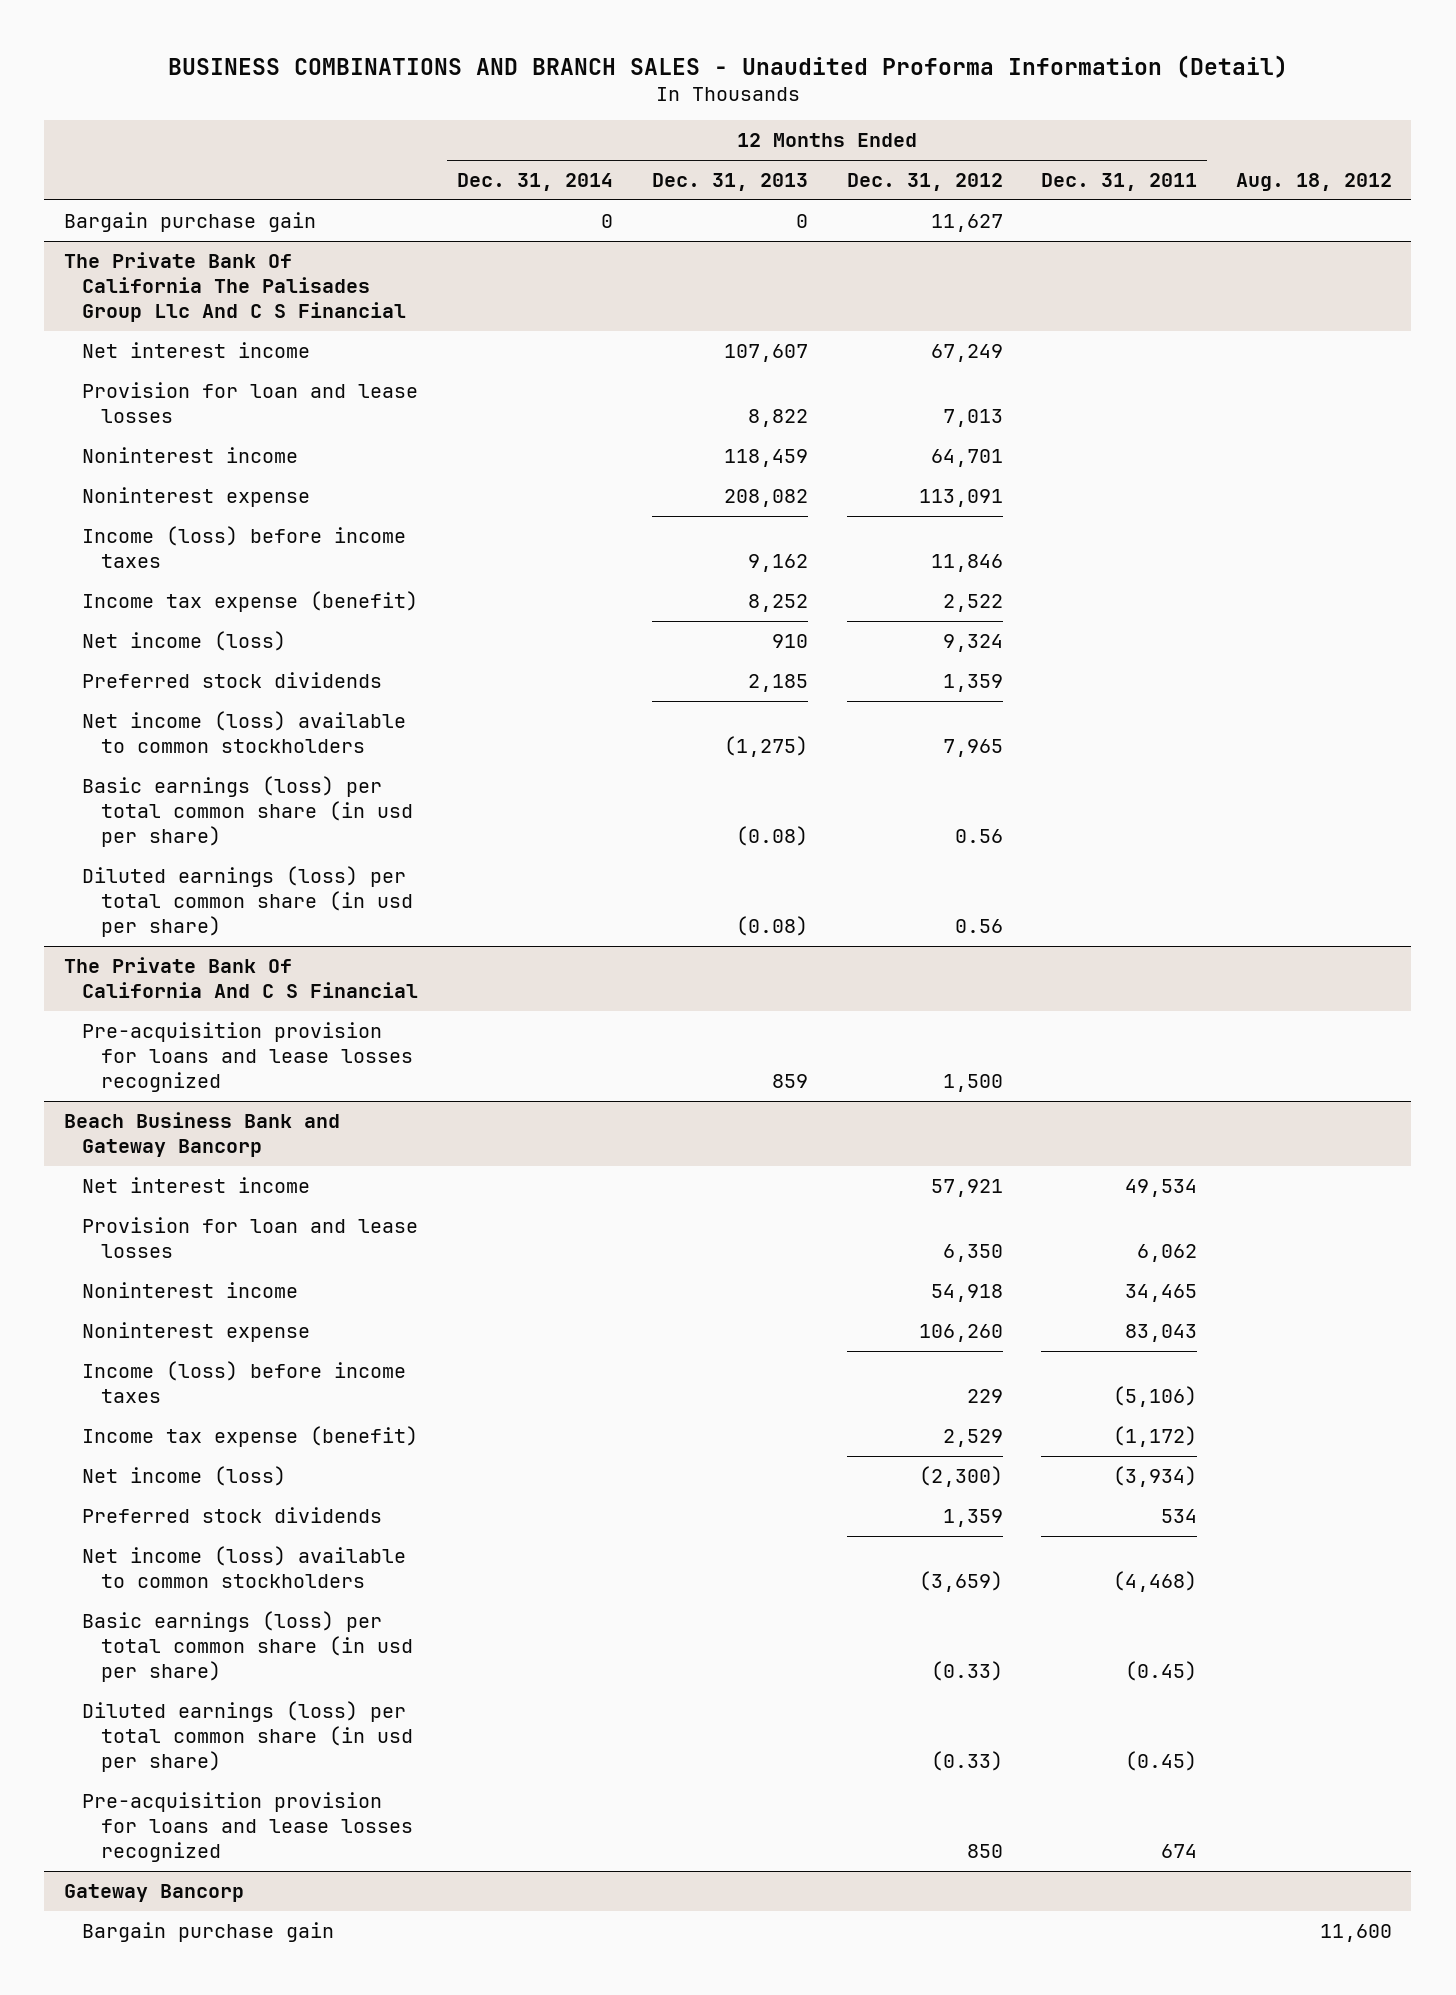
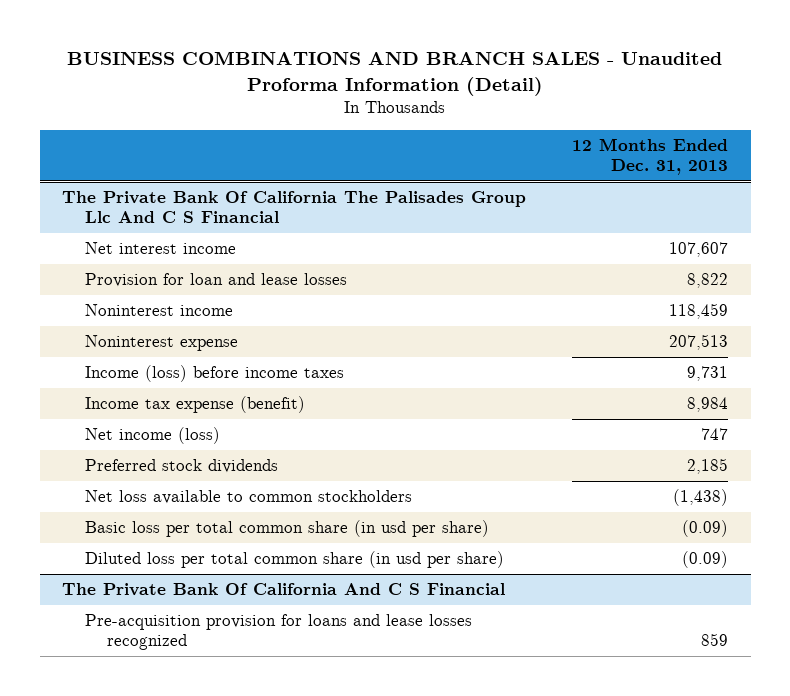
[457,172,614,191] Dec. 31, 2014 -> none
[846,172,1003,191] Dec. 31, 2012 -> none
[1041,172,1198,191] Dec. 31, 2011 -> none
[1235,172,1392,191] Aug. 18, 2012 -> none
[63,211,316,232] Bargain purchase gain -> none
[723,488,808,507] 208,082 -> [668,334,728,351] 207,513
[747,554,808,573] 9,162 -> [686,366,728,382] 9,731
[747,593,808,612] 8,252 -> [686,397,728,413] 8,984
[771,633,808,648] 910 -> [700,428,728,441] 747
[82,710,407,754] Net income (loss) available to common stockholders -> [84,490,412,505] Net loss available to common stockholders
[723,736,808,758] (1,275) -> [672,489,728,507] (1,438)
[82,775,414,848] Basic earnings (loss) per total common share (in usd per share) -> [84,520,489,538] Basic loss per total common share (in usd per share)
[735,826,808,847] (0.08) -> [681,520,728,538] (0.09)
[82,865,414,938] Diluted earnings (loss) per total common share (in usd per share) -> [84,551,504,569] Diluted loss per total common share (in usd per share)
[735,916,808,937] (0.08) -> [681,551,728,569] (0.09)
[63,1111,340,1158] Beach Business Bank and Gateway Bancorp -> none
[82,1176,311,1193] Net interest income -> none
[82,1216,419,1259] Provision for loan and lease losses -> none
[82,1281,299,1298] Noninterest income -> none
[82,1321,311,1342] Noninterest expense -> none
[82,1360,407,1404] Income (loss) before income taxes -> none
[82,1425,419,1447] Income tax expense (benefit) -> none
[82,1465,287,1486] Net income (loss) -> none
[82,1506,383,1523] Preferred stock dividends -> none
[82,1545,407,1589] Net income (loss) available to common stockholders -> none
[82,1610,414,1683] Basic earnings (loss) per total common share (in usd per share) -> none
[82,1700,414,1773] Diluted earnings (loss) per total common share (in usd per share) -> none
[82,1791,414,1863] Pre-acquisition provision for loans and lease losses recognized -> none
[63,1883,244,1902] Gateway Bancorp -> none
[82,1921,335,1942] Bargain purchase gain -> none

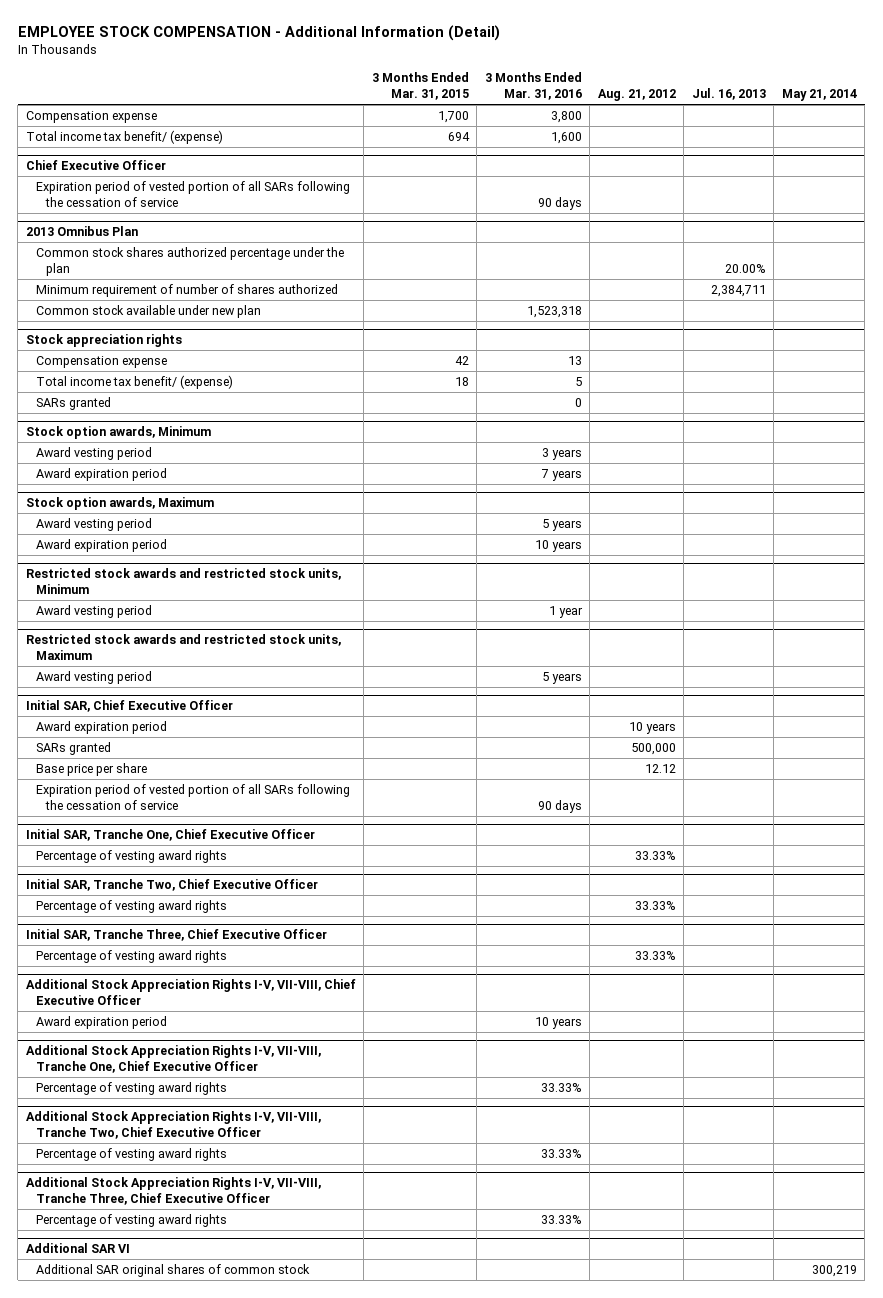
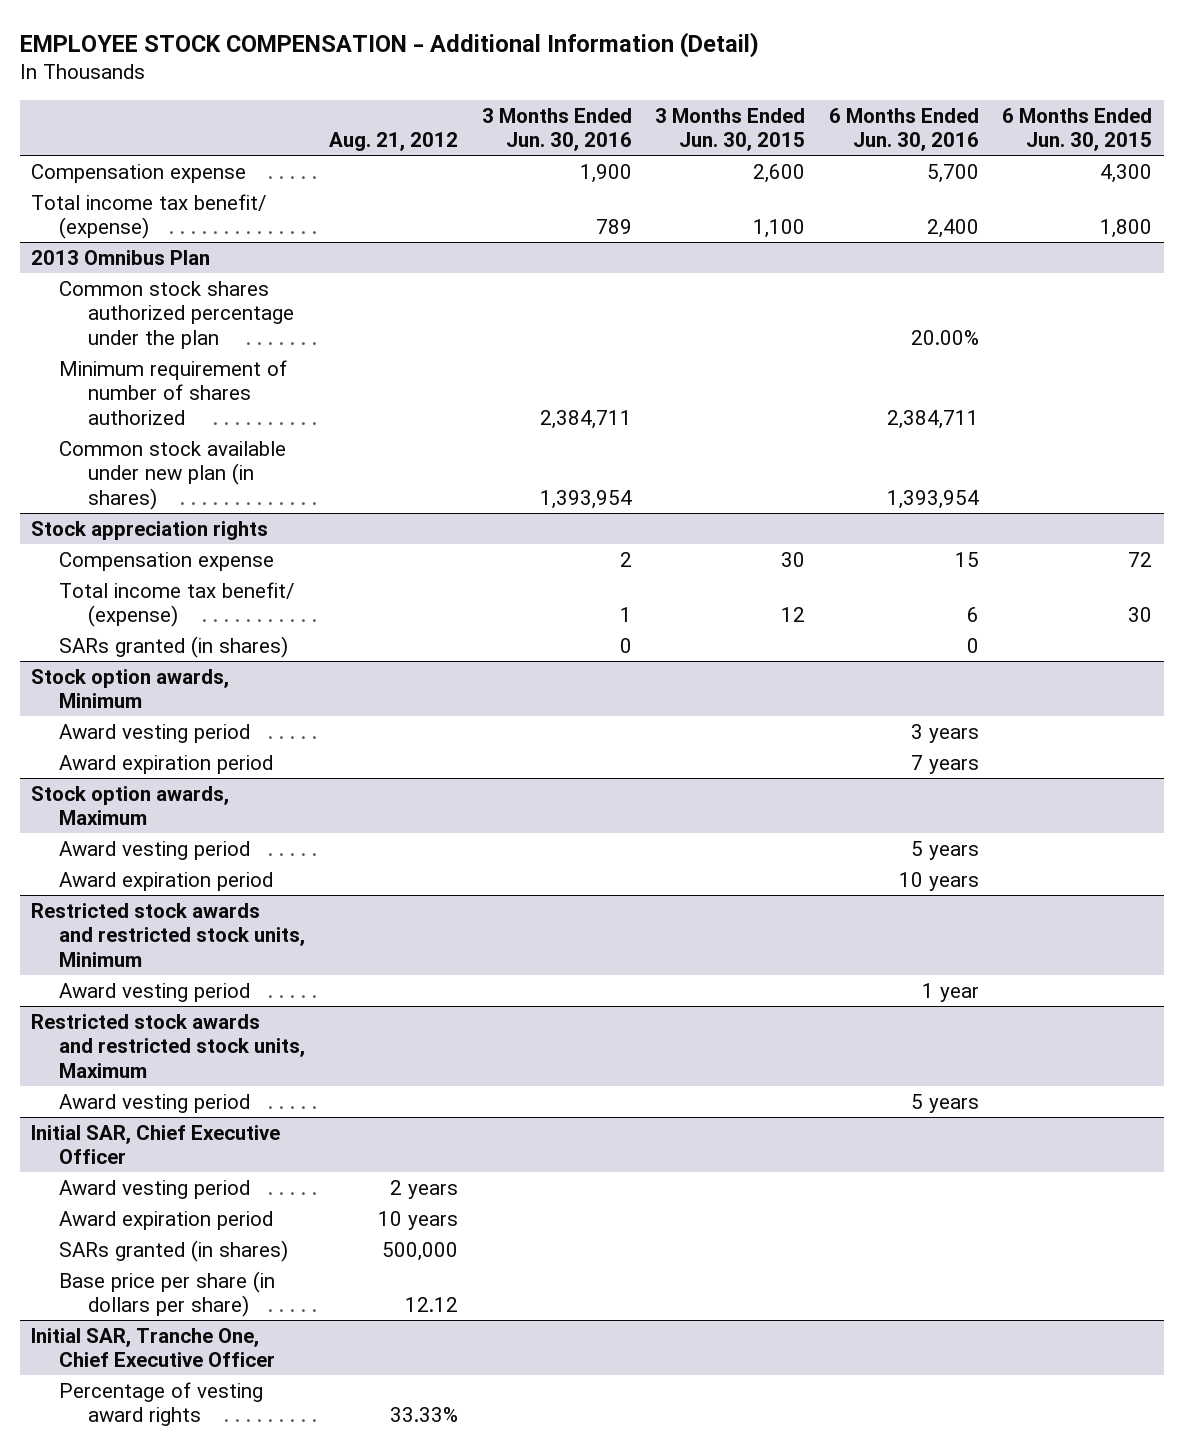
[371,71,469,101] 3 Months Ended Mar. 31, 2015 -> none
[484,71,582,101] 3 Months Ended Mar. 31, 2016 -> none
[691,88,766,101] Jul. 16, 2013 -> none
[781,89,857,102] May 21, 2014 -> none
none -> [481,107,632,152] 3 Months Ended Jun. 30, 2016
none -> [655,107,806,152] 3 Months Ended Jun. 30, 2015
none -> [828,107,979,152] 6 Months Ended Jun. 30, 2016
none -> [1002,107,1153,152] 6 Months Ended Jun. 30, 2015
[25,159,166,170] Chief Executive Officer -> none
[35,180,350,208] Expiration period of vested portion of all SARs following the cessation of service -> none
[35,304,261,318] Common stock available under new plan -> [59,440,287,511] Common stock available under new plan (in shares)
[35,396,111,410] SARs granted -> [59,635,289,658] SARs granted (in shares)
none -> [59,1179,251,1199] Award vesting period
[35,783,350,811] Expiration period of vested portion of all SARs following the cessation of service -> none
[35,741,111,755] SARs granted -> [59,1239,289,1262] SARs granted (in shares)
[35,762,147,776] Base price per share -> [59,1270,276,1318] Base price per share (in dollars per share)
[25,878,318,891] Initial SAR, Tranche Two, Chief Executive Officer -> none
[35,899,227,913] Percentage of vesting award rights -> none
[25,928,327,941] Initial SAR, Tranche Three, Chief Executive Officer -> none
[35,949,227,963] Percentage of vesting award rights -> none
[25,978,356,1006] Additional Stock Appreciation Rights I-V, VII-VIII, Chief Executive Officer -> none
[35,1015,167,1029] Award expiration period -> none
[25,1044,321,1074] Additional Stock Appreciation Rights I-V, VII-VIII, Tranche One, Chief Executive Officer -> none
[35,1081,227,1095] Percentage of vesting award rights -> none
[25,1110,321,1140] Additional Stock Appreciation Rights I-V, VII-VIII, Tranche Two, Chief Executive Officer -> none
[35,1147,227,1161] Percentage of vesting award rights -> none
[25,1176,321,1206] Additional Stock Appreciation Rights I-V, VII-VIII, Tranche Three, Chief Executive Officer -> none
[35,1213,227,1227] Percentage of vesting award rights -> none
[25,1242,130,1253] Additional SAR VI -> none
[35,1263,310,1277] Additional SAR original shares of common stock -> none

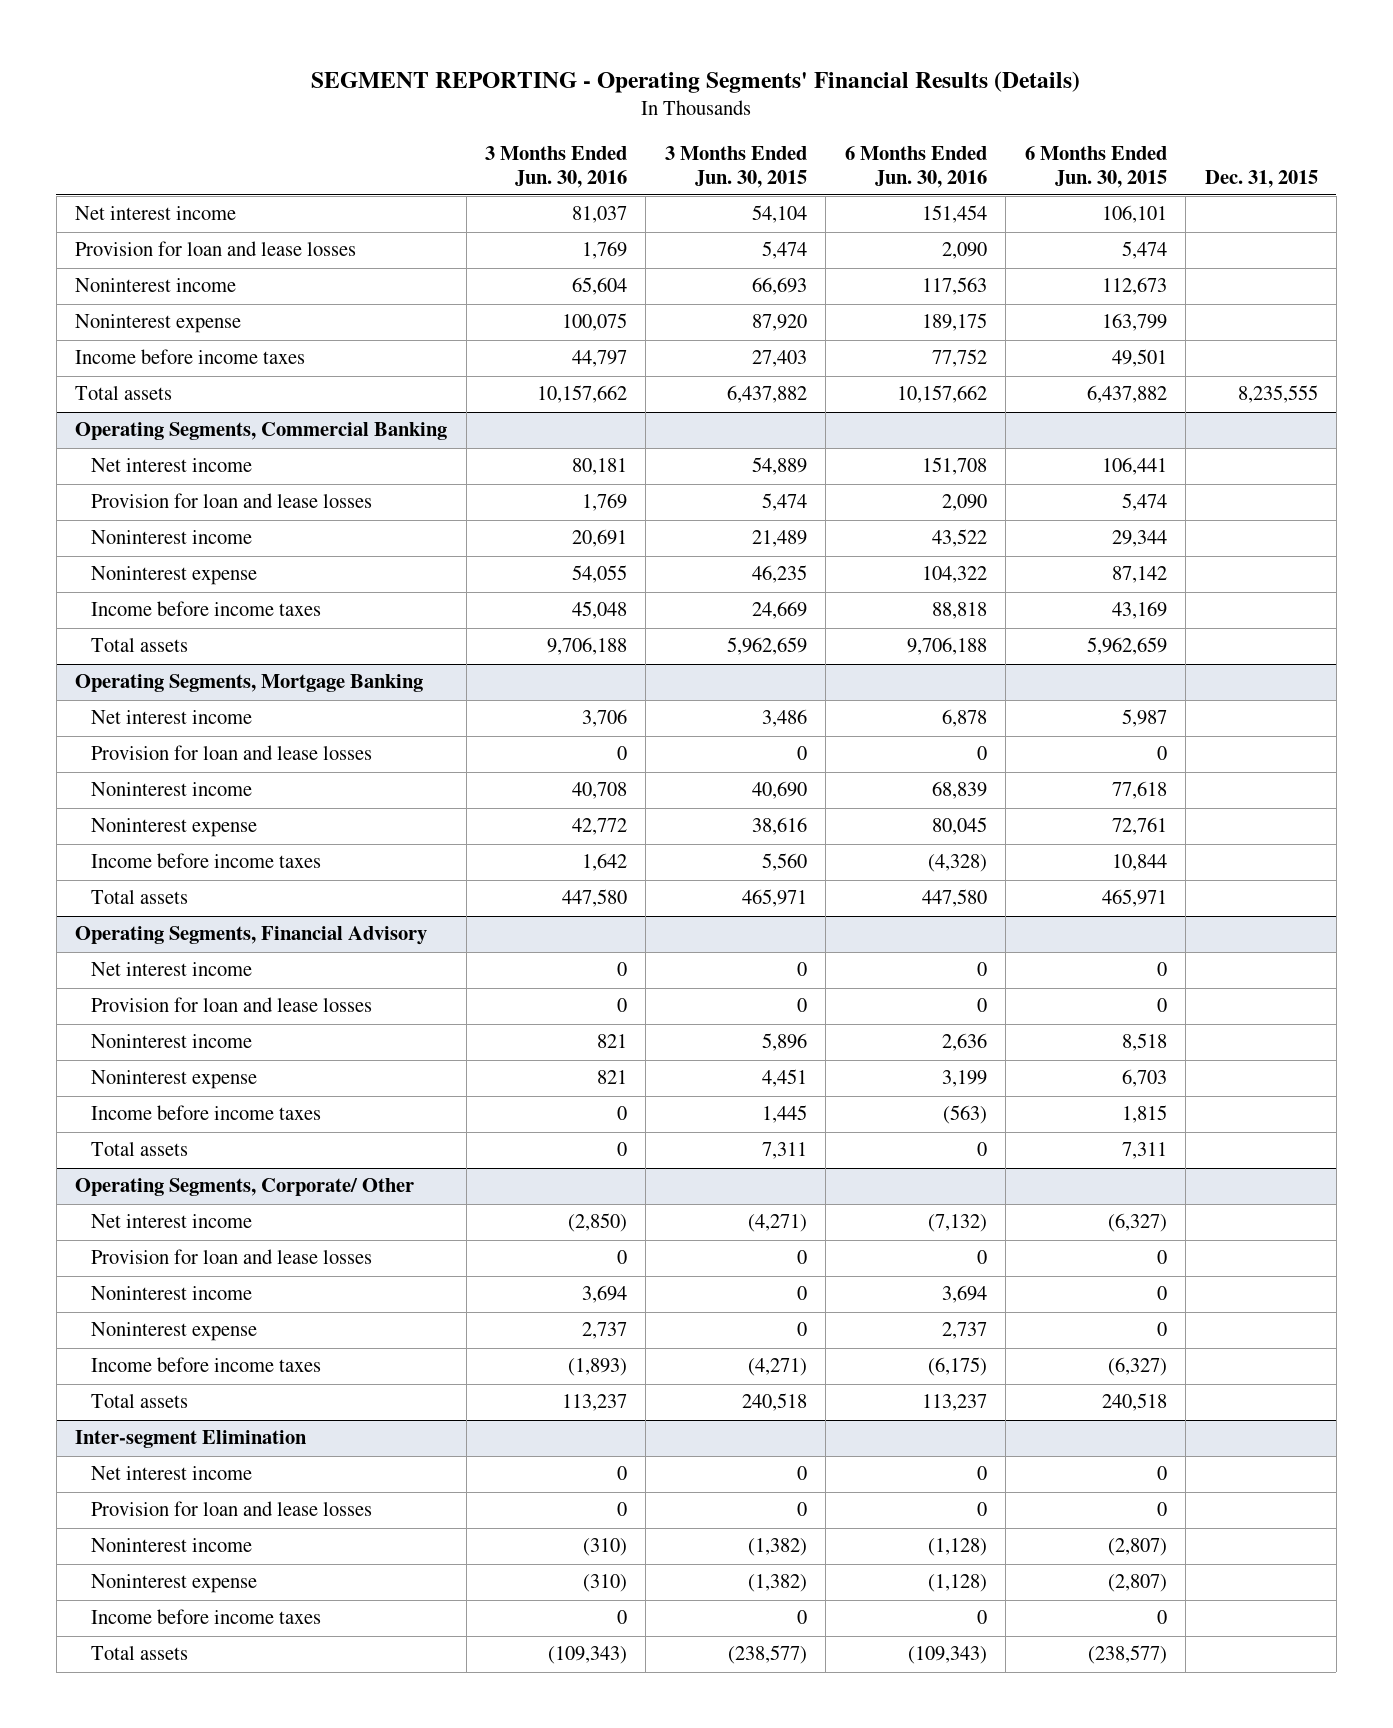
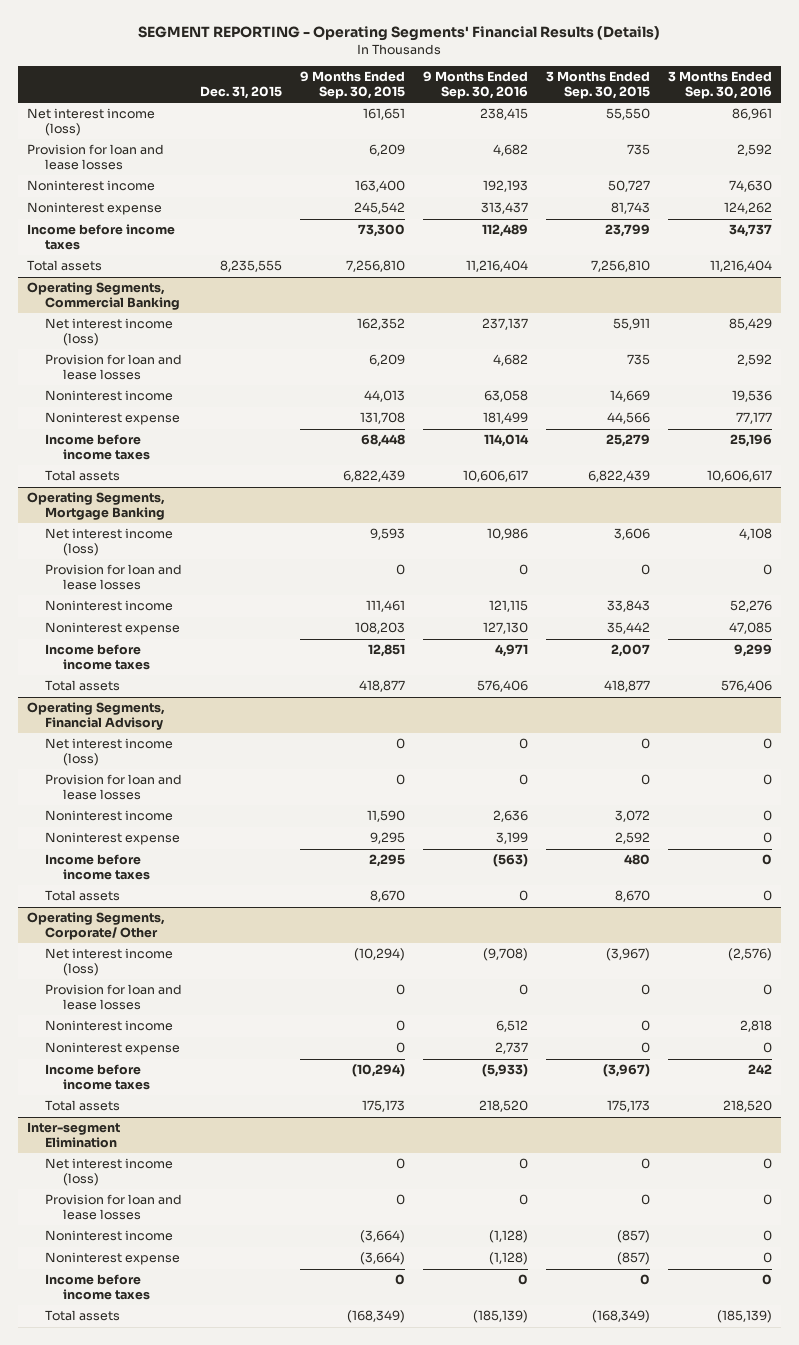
[485,145,628,188] 3 Months Ended Jun. 30, 2016 -> none
[664,145,807,188] 3 Months Ended Jun. 30, 2015 -> none
[844,145,987,188] 6 Months Ended Jun. 30, 2016 -> none
[1024,145,1167,188] 6 Months Ended Jun. 30, 2015 -> none
none -> [299,71,405,99] 9 Months Ended Sep. 30, 2015
none -> [422,71,528,99] 9 Months Ended Sep. 30, 2016
none -> [545,71,650,99] 3 Months Ended Sep. 30, 2015
none -> [667,71,772,99] 3 Months Ended Sep. 30, 2016
[75,206,237,221] Net interest income -> [26,108,155,136] Net interest income (loss)
[91,458,253,473] Net interest income -> [44,318,173,346] Net interest income (loss)
[91,710,253,725] Net interest income -> [44,528,173,556] Net interest income (loss)
[91,962,253,977] Net interest income -> [44,738,173,766] Net interest income (loss)
[91,1214,253,1229] Net interest income -> [44,948,173,976] Net interest income (loss)
[91,1466,253,1481] Net interest income -> [44,1158,173,1186] Net interest income (loss)

